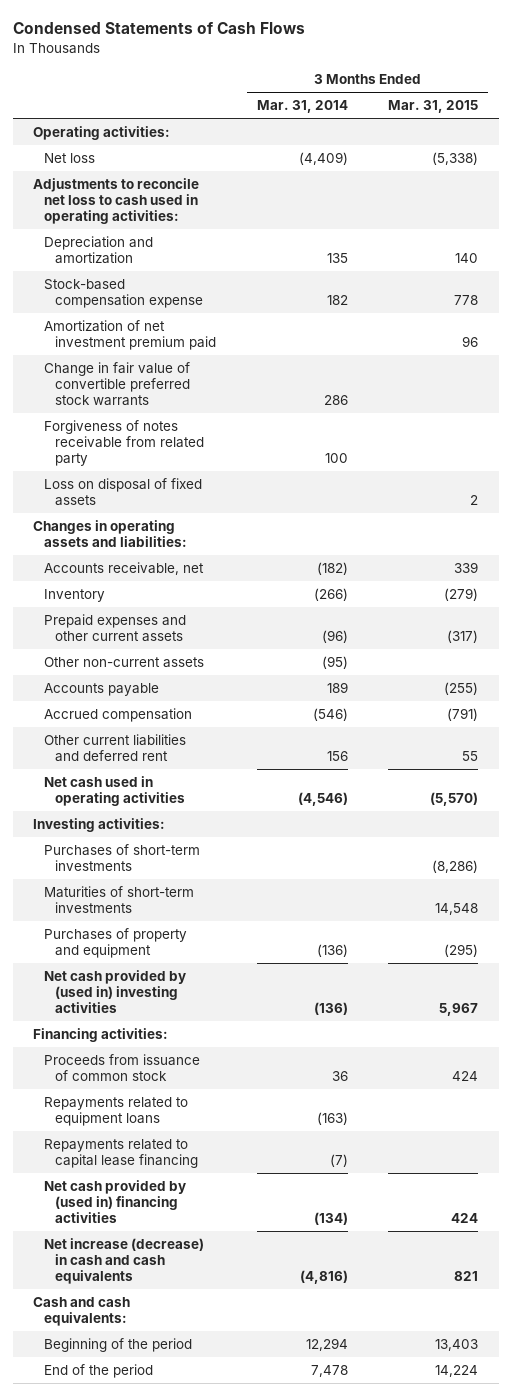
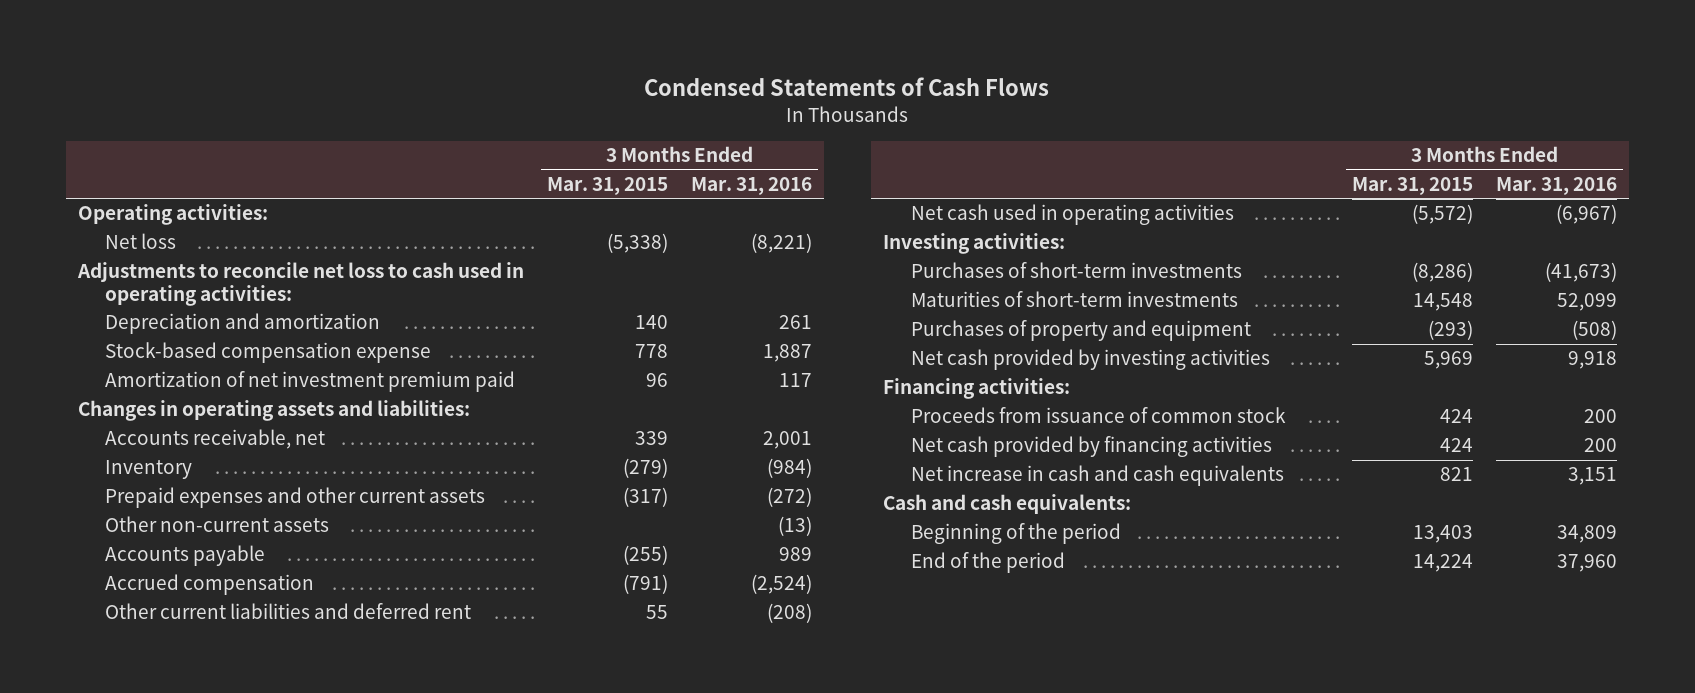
[256,100,348,114] Mar. 31, 2014 -> none
none -> [691,176,813,195] Mar. 31, 2016
[44,361,191,406] Change in fair value of convertible preferred stock warrants -> none
[44,419,205,466] Forgiveness of notes receivable from related party -> none
[44,477,203,506] Loss on disposal of fixed assets -> none
[430,791,479,806] (5,570) -> [1412,204,1474,225] (5,572)
[444,943,479,957] (295) -> [1428,320,1474,341] (293)
[44,969,187,1013] Net cash provided by (used in) investing activities -> [910,349,1270,371] Net cash provided by investing activities
[439,1002,479,1016] 5,967 -> [1424,351,1474,370] 5,969
[44,1096,189,1126] Repayments related to equipment loans -> none
[44,1138,199,1168] Repayments related to capital lease financing -> none
[44,1179,187,1223] Net cash provided by (used in) financing activities -> [910,436,1272,458] Net cash provided by financing activities
[44,1237,205,1284] Net increase (decrease) in cash and cash equivalents -> [910,465,1284,487] Net increase in cash and cash equivalents

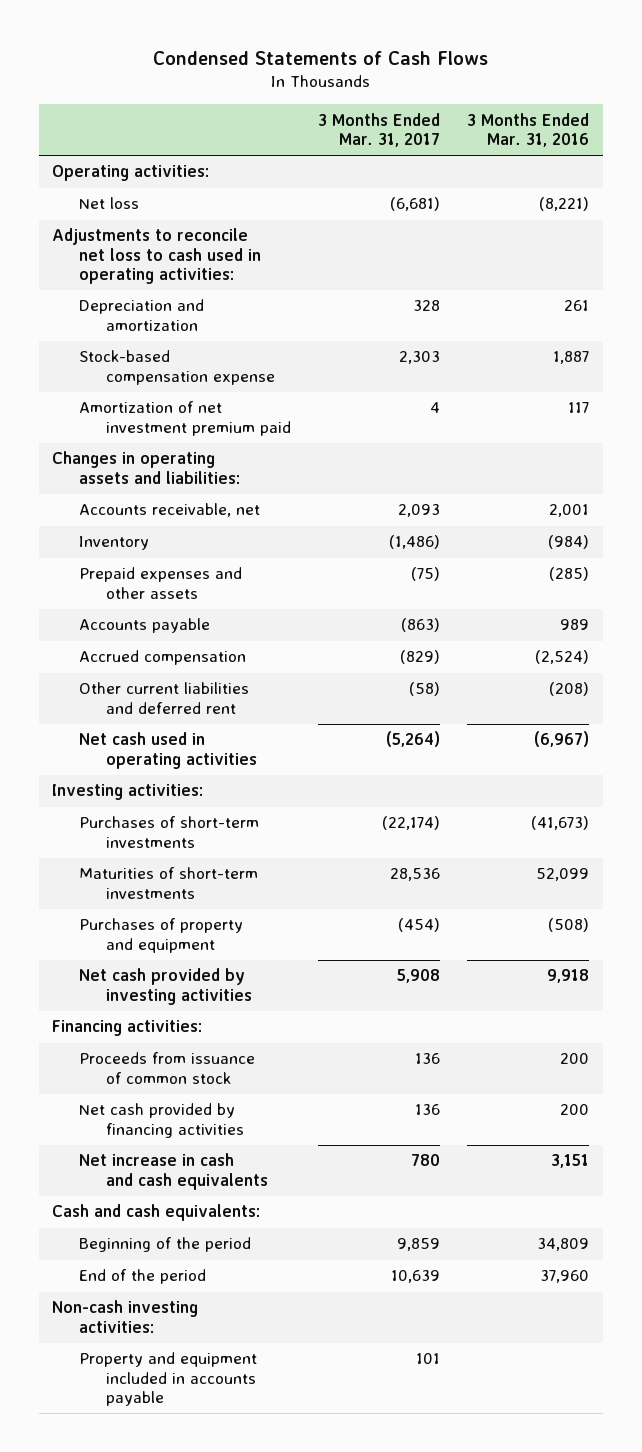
[546,176,668,195] Mar. 31, 2015 -> none
none -> [318,112,441,148] 3 Months Ended Mar. 31, 2017
[105,516,330,533] Other non-current assets -> none
[105,487,486,509] Prepaid expenses and other current assets -> [79,567,243,599] Prepaid expenses and other assets
[767,487,813,508] (272) -> [549,567,590,582] (285)
none -> [52,1300,199,1333] Non-cash investing activities:
none -> [79,1352,258,1407] Property and equipment included in accounts payable

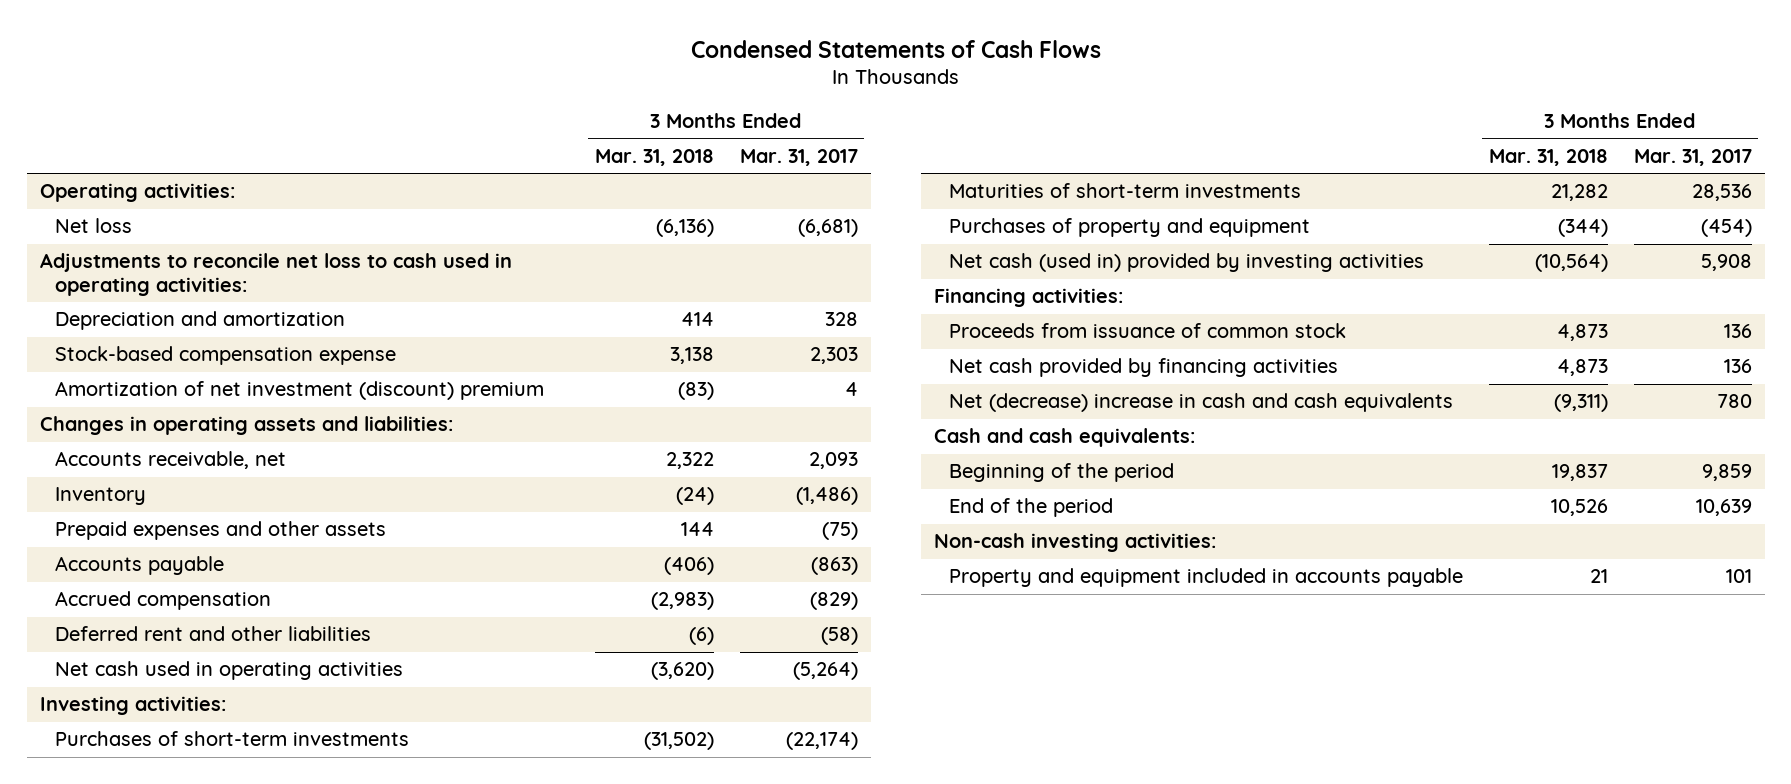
[467,112,590,148] 3 Months Ended Mar. 31, 2016 -> none
none -> [594,149,714,167] Mar. 31, 2018
[79,401,291,436] Amortization of net investment premium paid -> [54,381,544,401] Amortization of net investment (discount) premium
[79,682,250,714] Other current liabilities and deferred rent -> [54,626,371,642] Deferred rent and other liabilities
[79,968,252,1005] Net cash provided by investing activities -> [948,253,1424,273] Net cash (used in) provided by investing activities
[79,1153,268,1190] Net increase in cash and cash equivalents -> [948,393,1453,413] Net (decrease) increase in cash and cash equivalents

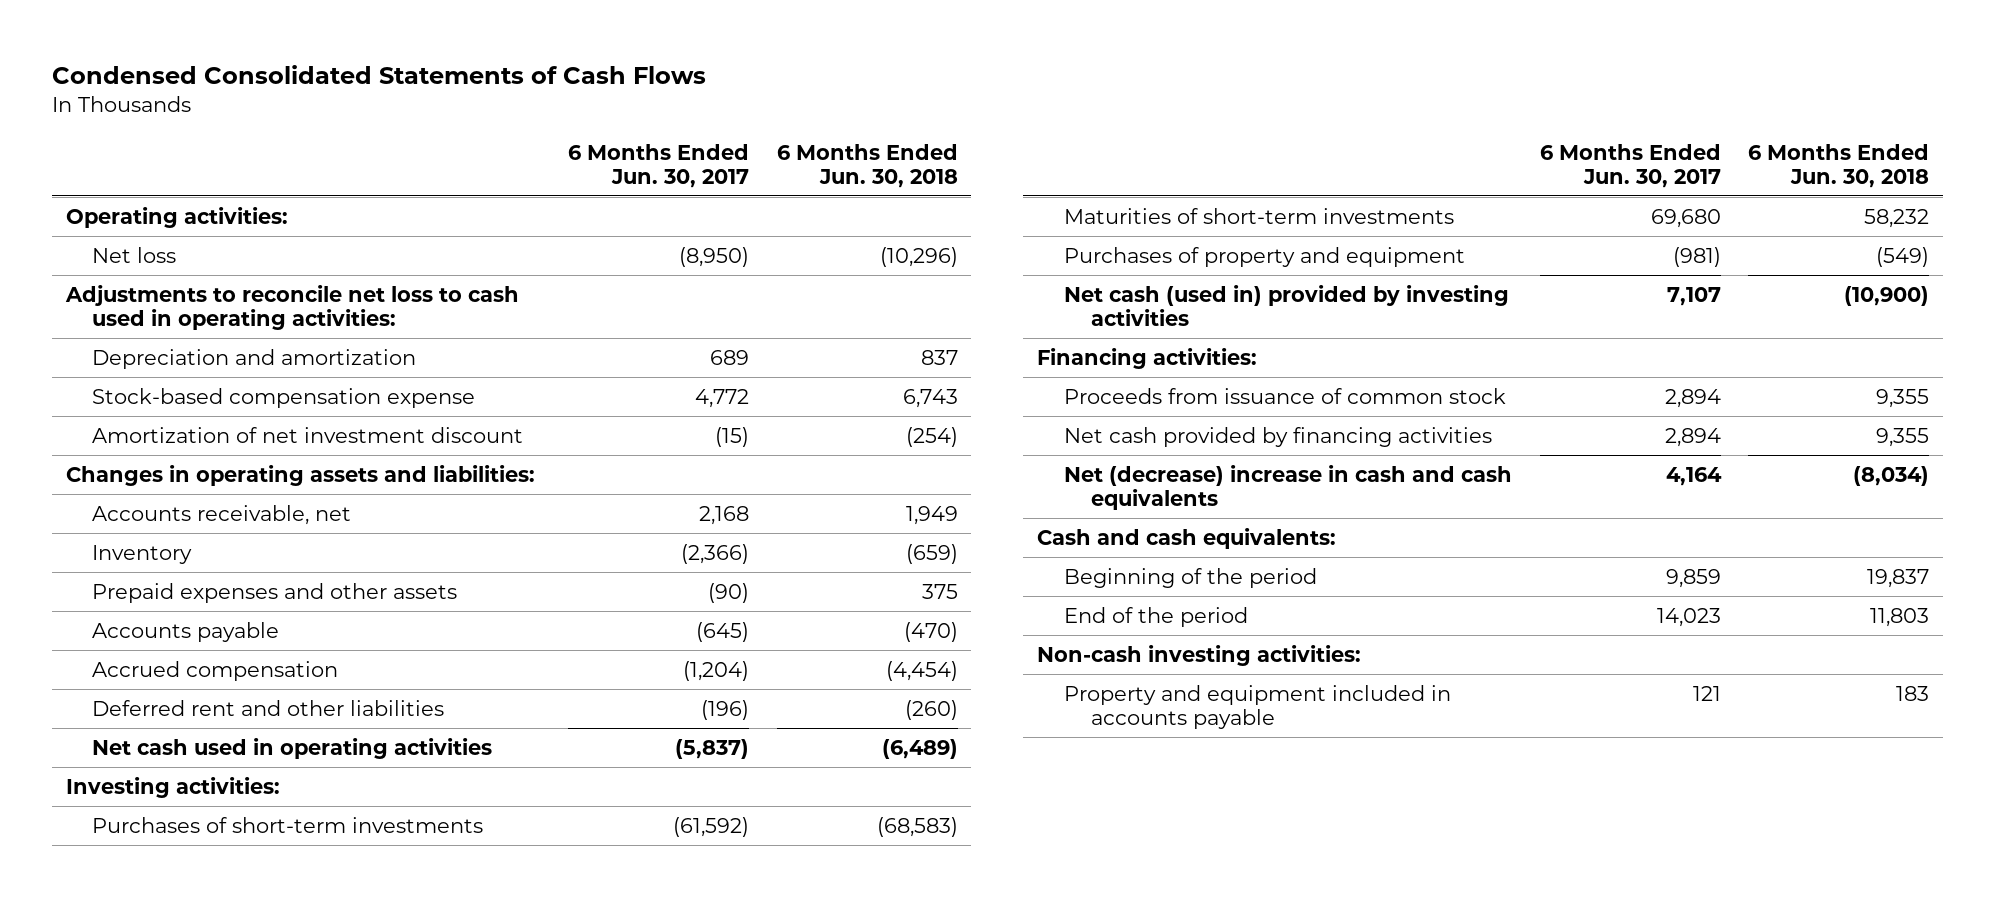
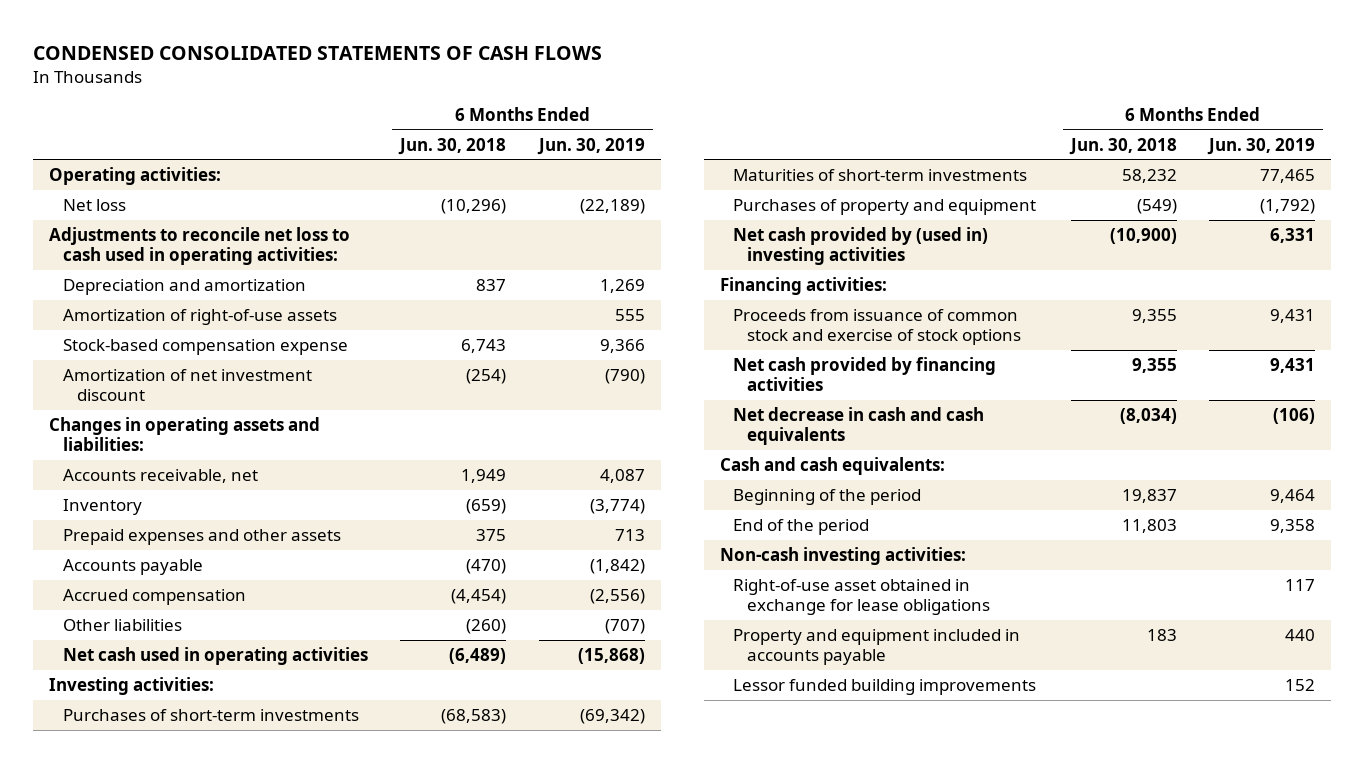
[51,65,706,85] Condensed Consolidated Statements of Cash Flows -> [33,45,603,60] CONDENSED CONSOLIDATED STATEMENTS OF CASH FLOWS
[568,143,750,188] 6 Months Ended Jun. 30, 2017 -> none
none -> [536,137,645,155] Jun. 30, 2019
none -> [63,309,338,326] Amortization of right-of-use assets
[92,699,445,716] Deferred rent and other liabilities -> [63,619,183,632] Other liabilities
[1064,284,1510,326] Net cash (used in) provided by investing activities -> [733,227,989,266] Net cash provided by (used in) investing activities
[1064,387,1507,404] Proceeds from issuance of common stock -> [733,309,1022,346] Proceeds from issuance of common stock and exercise of stock options
[1064,464,1513,510] Net (decrease) increase in cash and cash equivalents -> [733,407,985,446] Net decrease in cash and cash equivalents
none -> [733,579,991,616] Right-of-use asset obtained in exchange for lease obligations
none -> [733,679,1037,696] Lessor funded building improvements

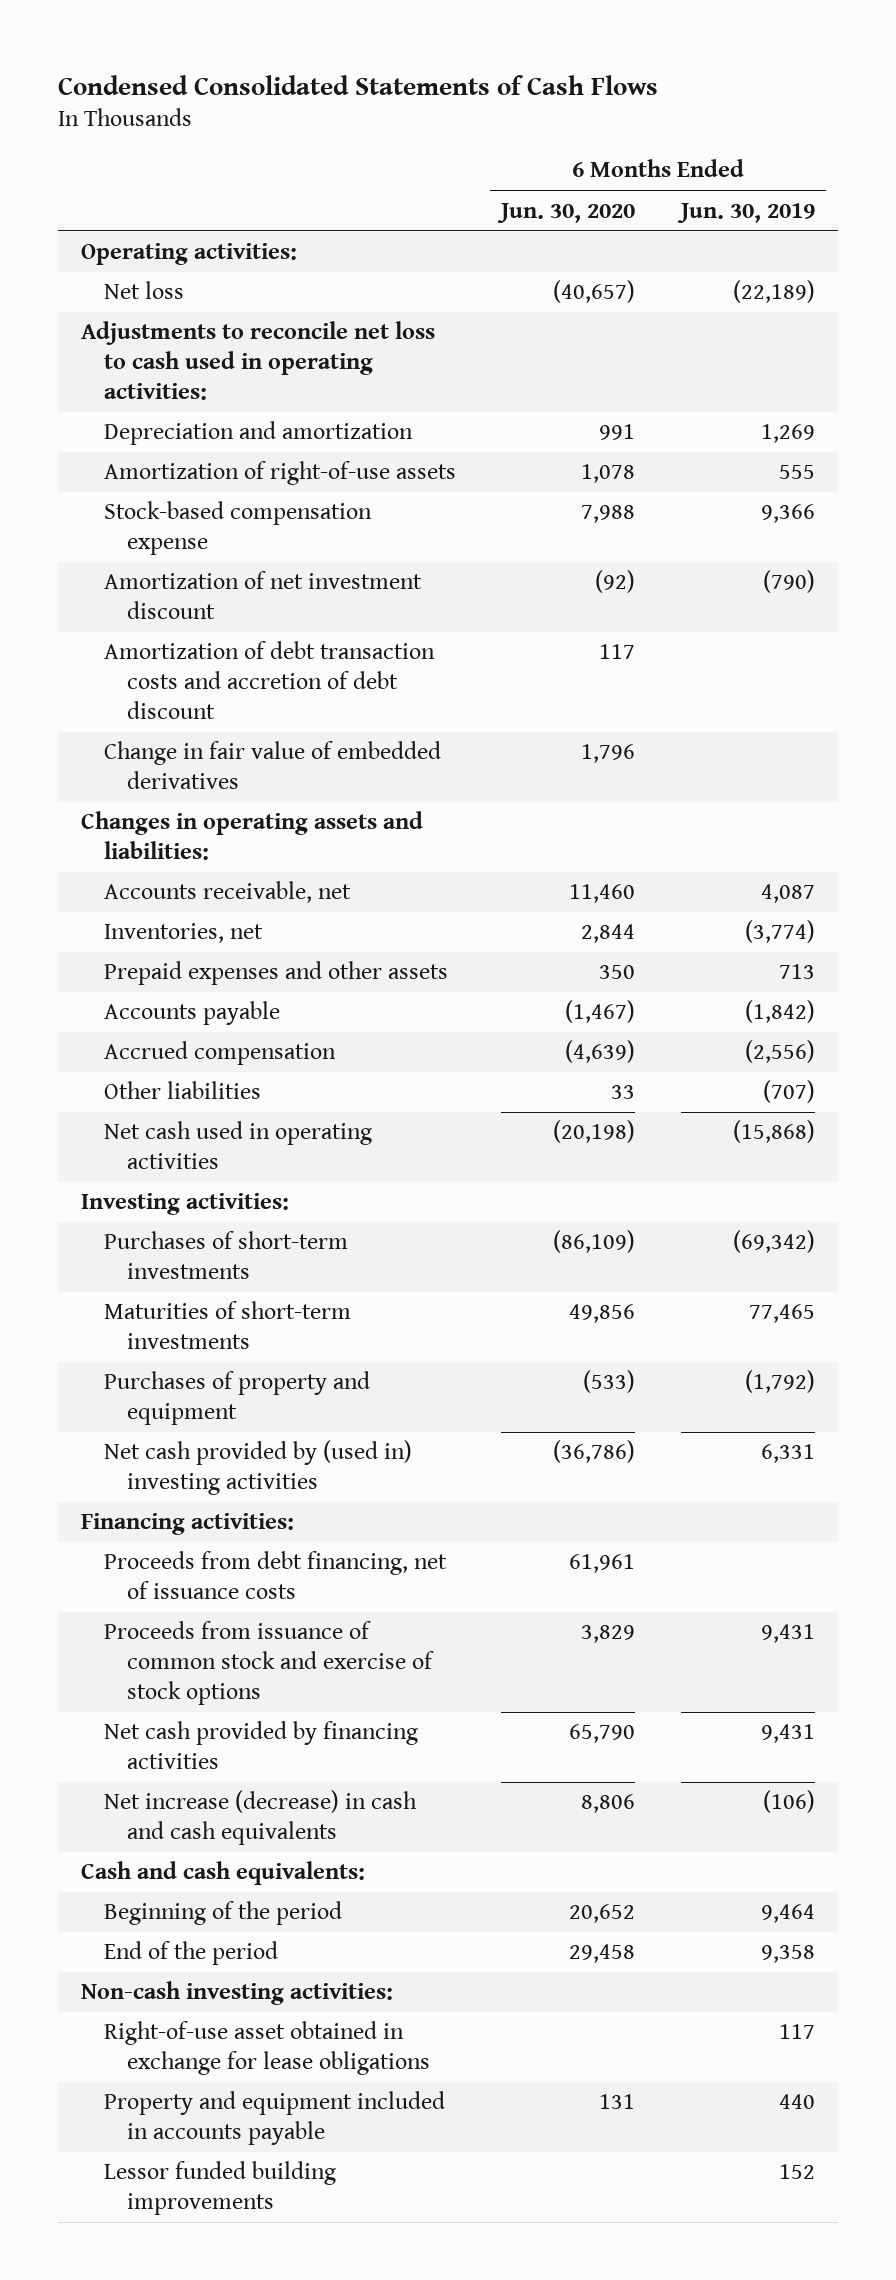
[33,45,603,60] CONDENSED CONSOLIDATED STATEMENTS OF CASH FLOWS -> [58,74,659,95] Condensed Consolidated Statements of Cash Flows
[398,137,507,155] Jun. 30, 2018 -> none
none -> [497,202,636,223] Jun. 30, 2020
none -> [103,641,435,719] Amortization of debt transaction costs and accretion of debt discount
none -> [103,741,441,790] Change in fair value of embedded derivatives
[63,499,143,516] Inventory -> [103,923,263,944] Inventories, net
none -> [103,1551,447,1600] Proceeds from debt financing, net of issuance costs
[733,407,985,446] Net decrease in cash and cash equivalents -> [103,1790,417,1846] Net increase (decrease) in cash and cash equivalents

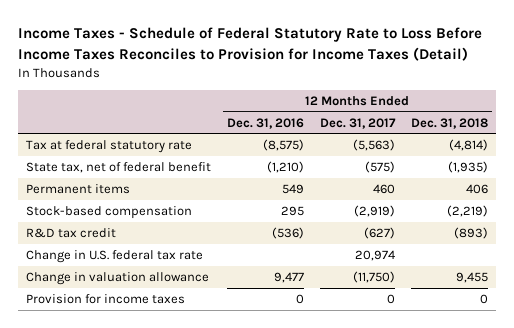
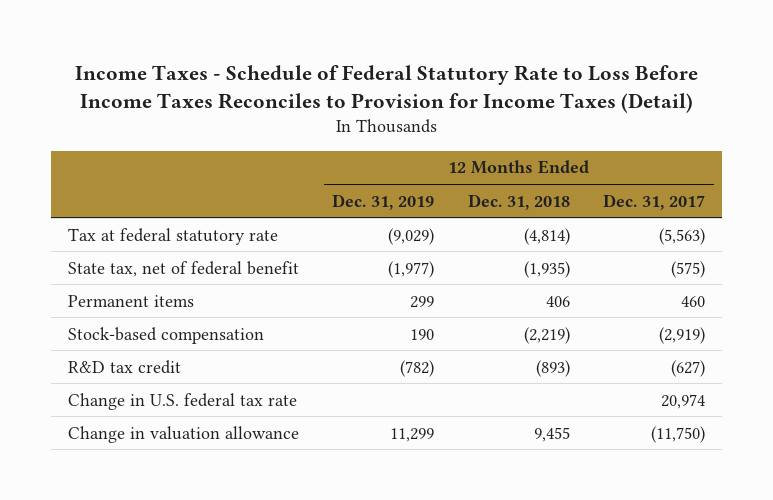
[226,117,304,129] Dec. 31, 2016 -> none
none -> [332,193,435,210] Dec. 31, 2019
[25,294,185,305] Provision for income taxes -> none

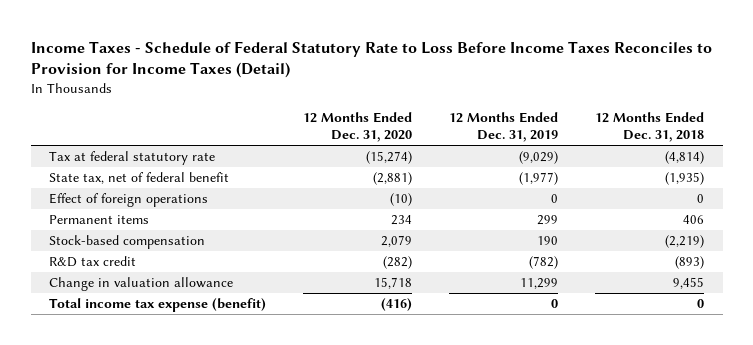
[603,193,706,210] Dec. 31, 2017 -> none
none -> [303,112,413,143] 12 Months Ended Dec. 31, 2020
none -> [49,192,209,207] Effect of foreign operations
[67,392,297,410] Change in U.S. federal tax rate -> none
none -> [49,297,267,312] Total income tax expense (benefit)

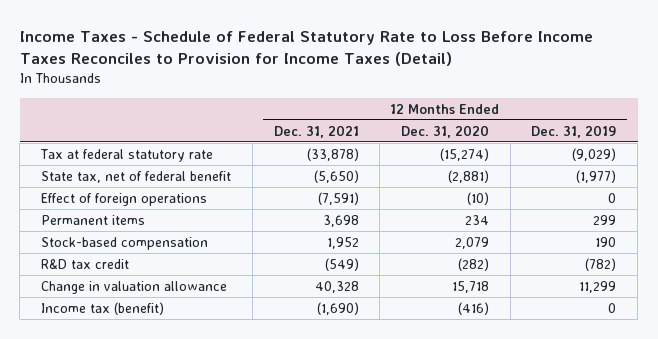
[595,112,705,143] 12 Months Ended Dec. 31, 2018 -> none
none -> [273,124,359,138] Dec. 31, 2021
[49,297,267,312] Total income tax expense (benefit) -> [41,301,165,315] Income tax (benefit)

